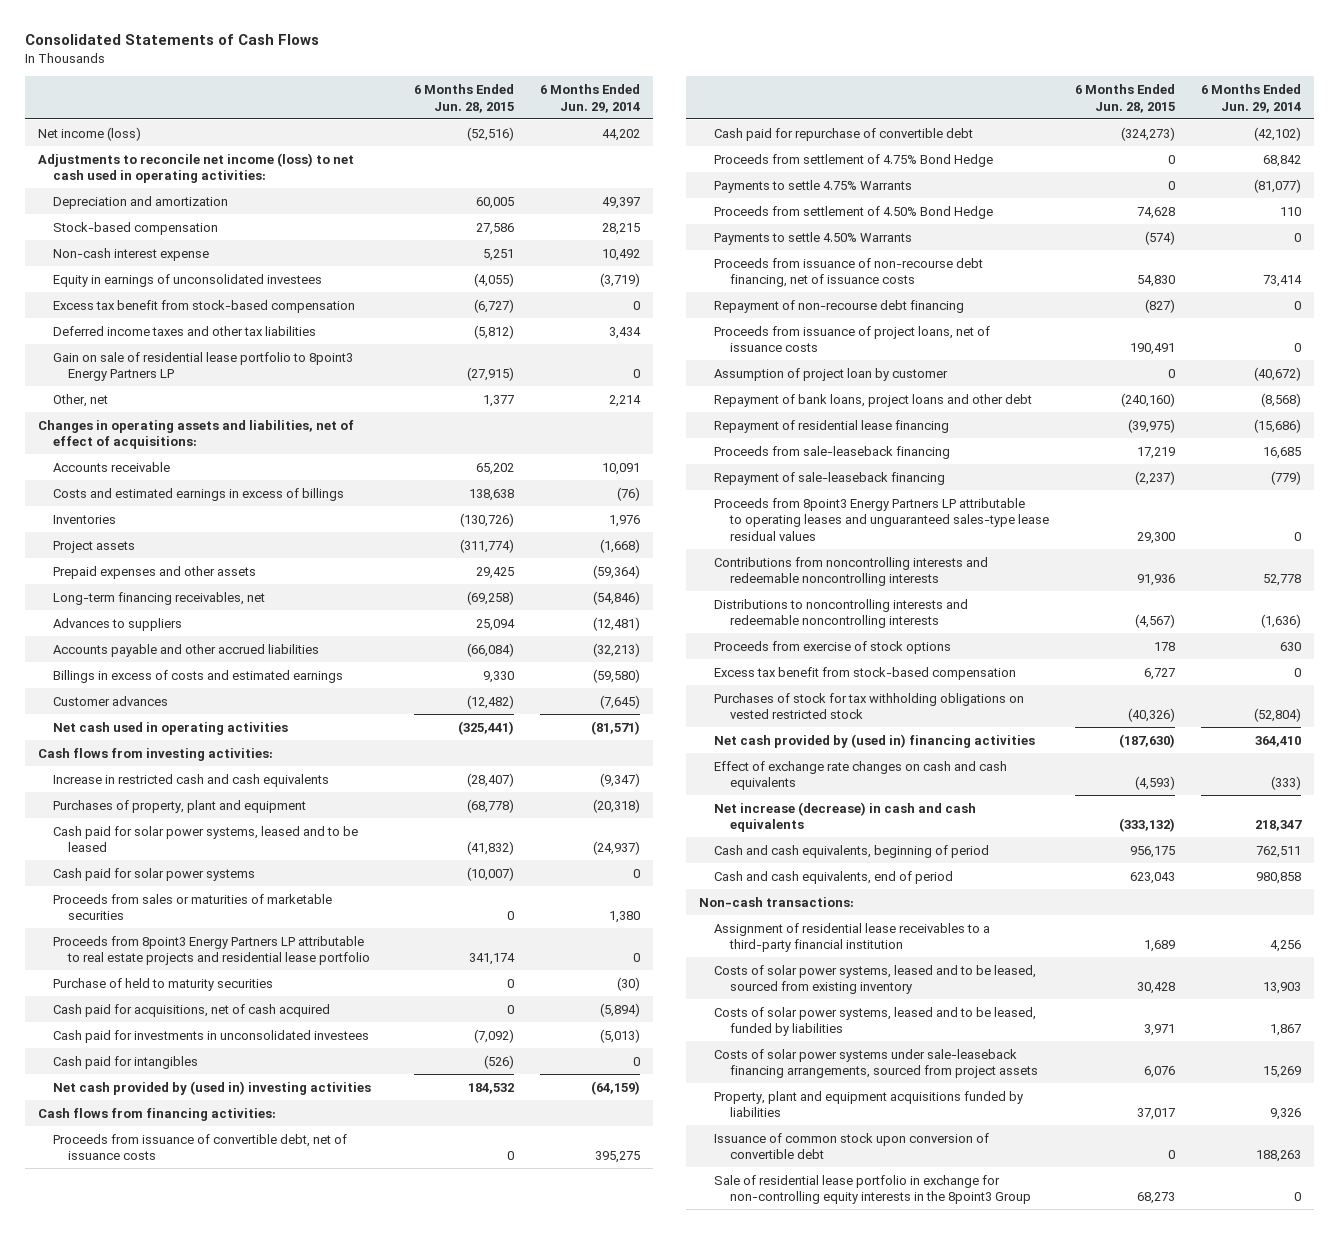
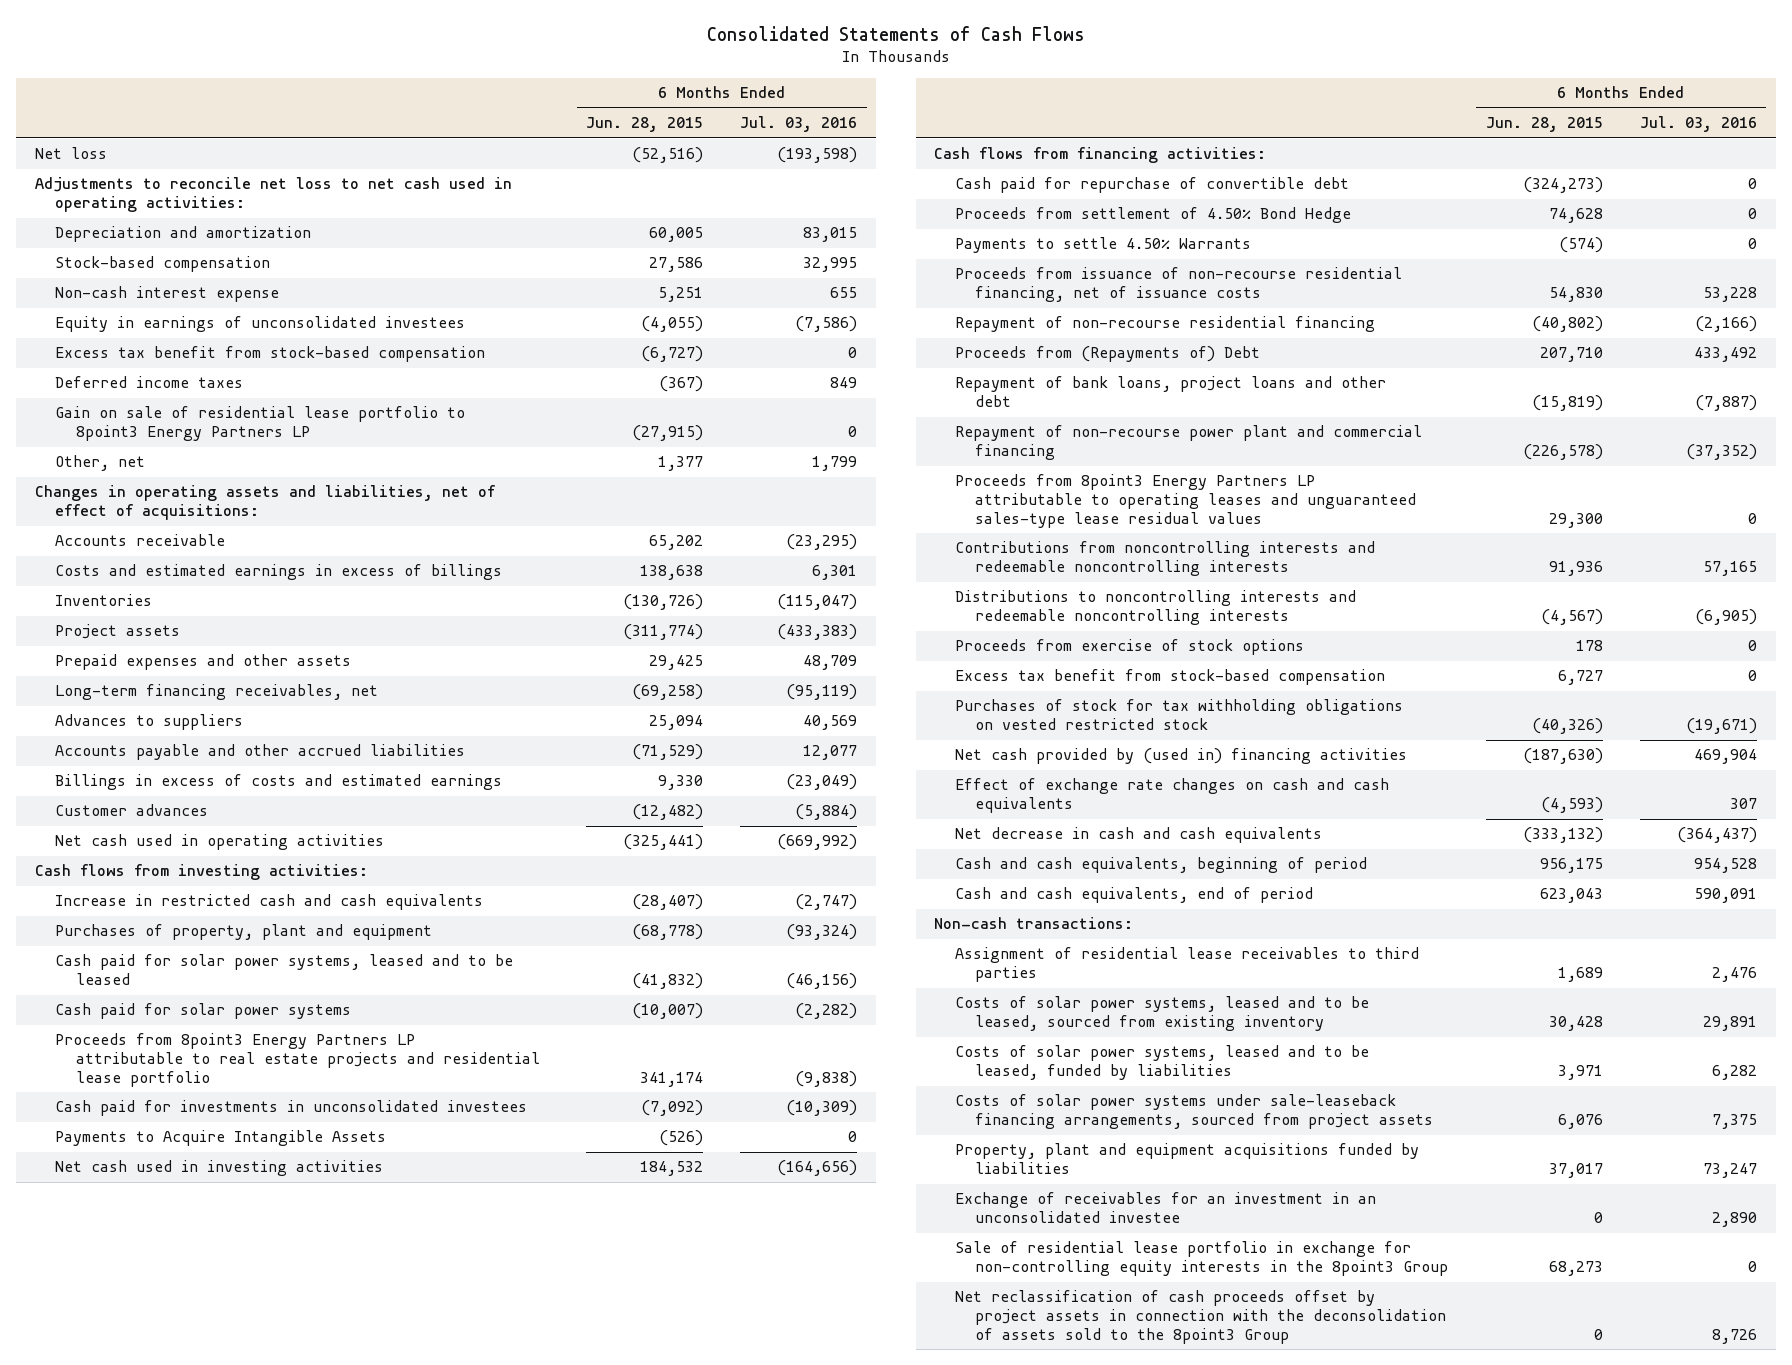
[540,83,641,113] 6 Months Ended Jun. 29, 2014 -> none
none -> [740,116,858,133] Jul. 03, 2016
[38,126,142,141] Net income (loss) -> [34,147,107,160] Net loss
[38,152,355,184] Adjustments to reconcile net income (loss) to net cash used in operating activities: -> [34,177,512,213] Adjustments to reconcile net loss to net cash used in operating activities:
[53,325,317,336] Deferred income taxes and other tax liabilities -> [55,376,244,389] Deferred income taxes
[473,324,514,339] (5,812) -> [658,376,703,393] (367)
[466,642,514,657] (66,084) -> [631,744,703,761] (71,529)
[53,893,333,921] Proceeds from sales or maturities of marketable securities -> none
[53,977,274,991] Purchase of held to maturity securities -> none
[53,1003,331,1017] Cash paid for acquisitions, net of cash acquired -> none
[53,1055,199,1069] Cash paid for intangibles -> [55,1130,387,1147] Payments to Acquire Intangible Assets
[53,1080,372,1095] Net cash provided by (used in) investing activities -> [55,1160,384,1177] Net cash used in investing activities
[53,1133,348,1161] Proceeds from issuance of convertible debt, net of issuance costs -> none
[714,153,994,167] Proceeds from settlement of 4.75% Bond Hedge -> none
[714,179,913,193] Payments to settle 4.75% Warrants -> none
[714,325,991,353] Proceeds from issuance of project loans, net of issuance costs -> none
[714,367,949,381] Assumption of project loan by customer -> none
[714,419,950,433] Repayment of residential lease financing -> none
[714,445,951,459] Proceeds from sale-leaseback financing -> none
[714,257,984,288] Proceeds from issuance of non-recourse debt financing, net of issuance costs -> [954,267,1402,303] Proceeds from issuance of non-recourse residential financing, net of issuance costs
[714,299,965,313] Repayment of non-recourse debt financing -> [954,316,1375,333] Repayment of non-recourse residential financing
[1144,298,1175,313] (827) -> [1531,316,1603,333] (40,802)
none -> [954,346,1260,363] Proceeds from (Repayments of) Debt
[1120,392,1175,407] (240,160) -> [1531,395,1603,412] (15,819)
[714,471,946,485] Repayment of sale-leaseback financing -> [954,425,1422,461] Repayment of non-recourse power plant and commercial financing
[1134,470,1175,485] (2,237) -> [1522,444,1603,461] (226,578)
[714,801,977,833] Net increase (decrease) in cash and cash equivalents -> [954,827,1322,844] Net decrease in cash and cash equivalents
[714,922,991,953] Assignment of residential lease receivables to a third-party financial institution -> [954,947,1419,983] Assignment of residential lease receivables to third parties
[714,1132,990,1160] Issuance of common stock upon conversion of convertible debt -> none
none -> [954,1192,1376,1224] Exchange of receivables for an investment in an unconsolidated investee
none -> [954,1290,1447,1344] Net reclassification of cash proceeds offset by project assets in connection with the deconsolidation of assets sold to the 8point3 Group

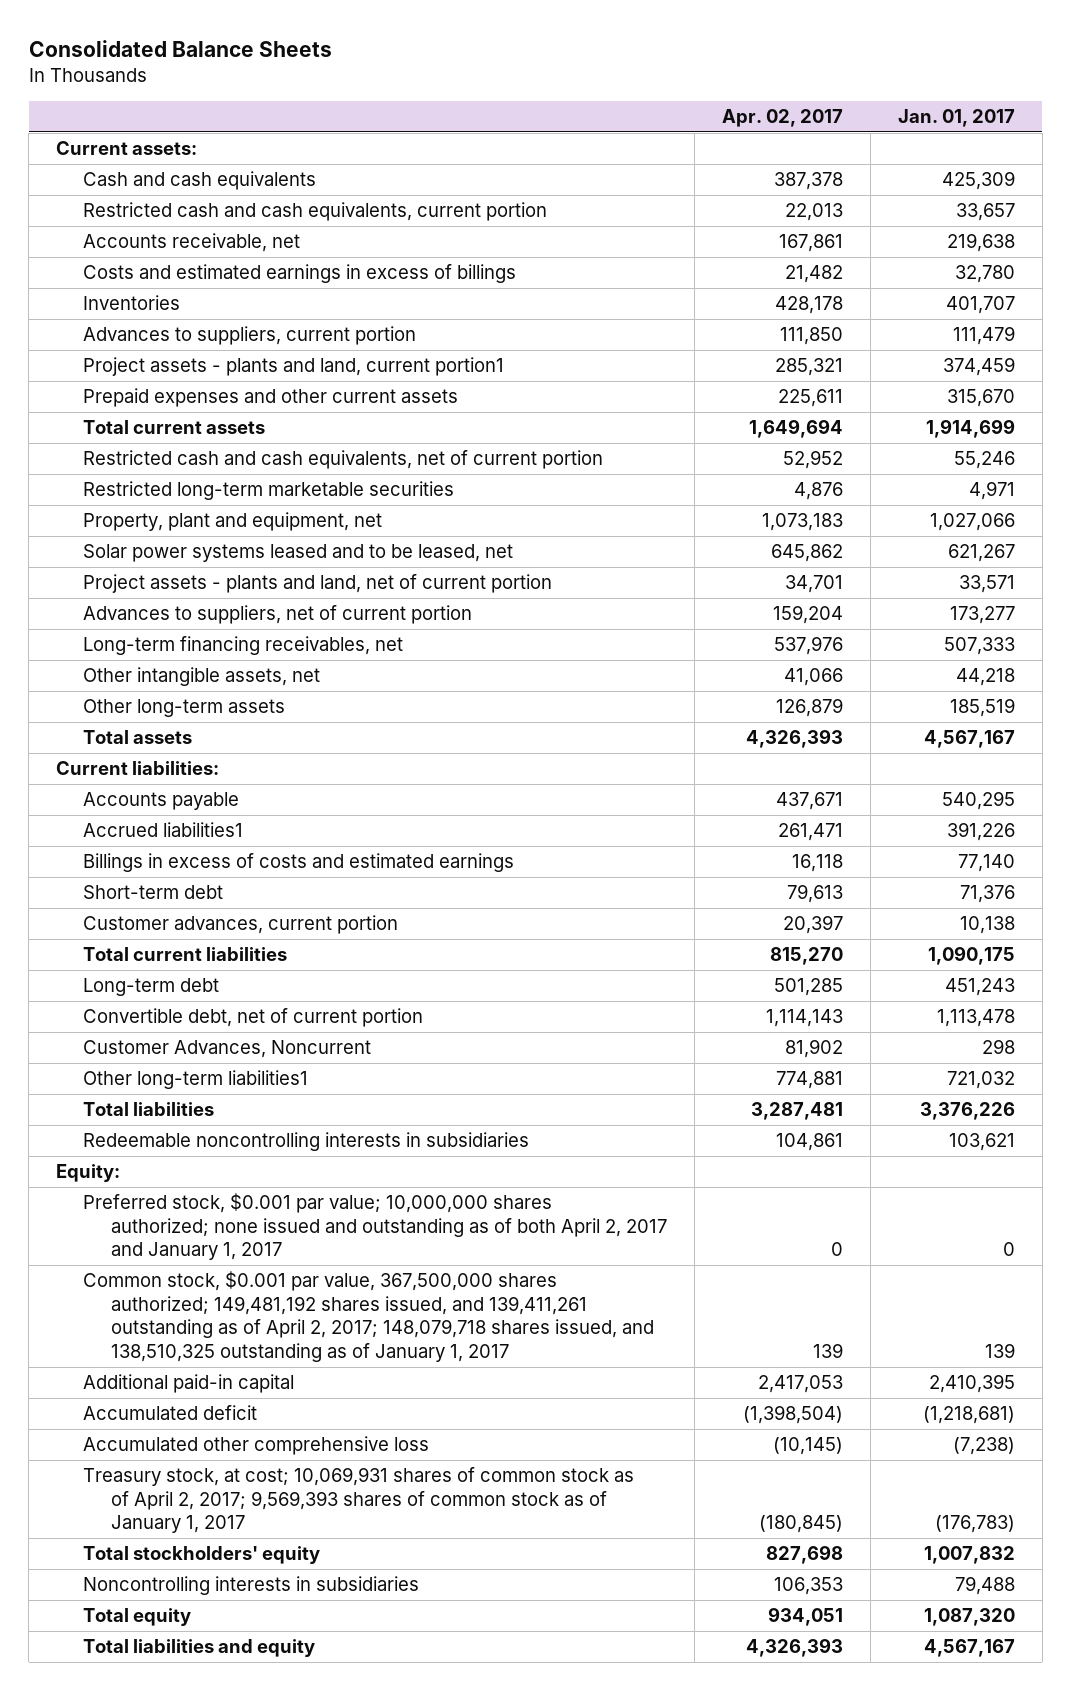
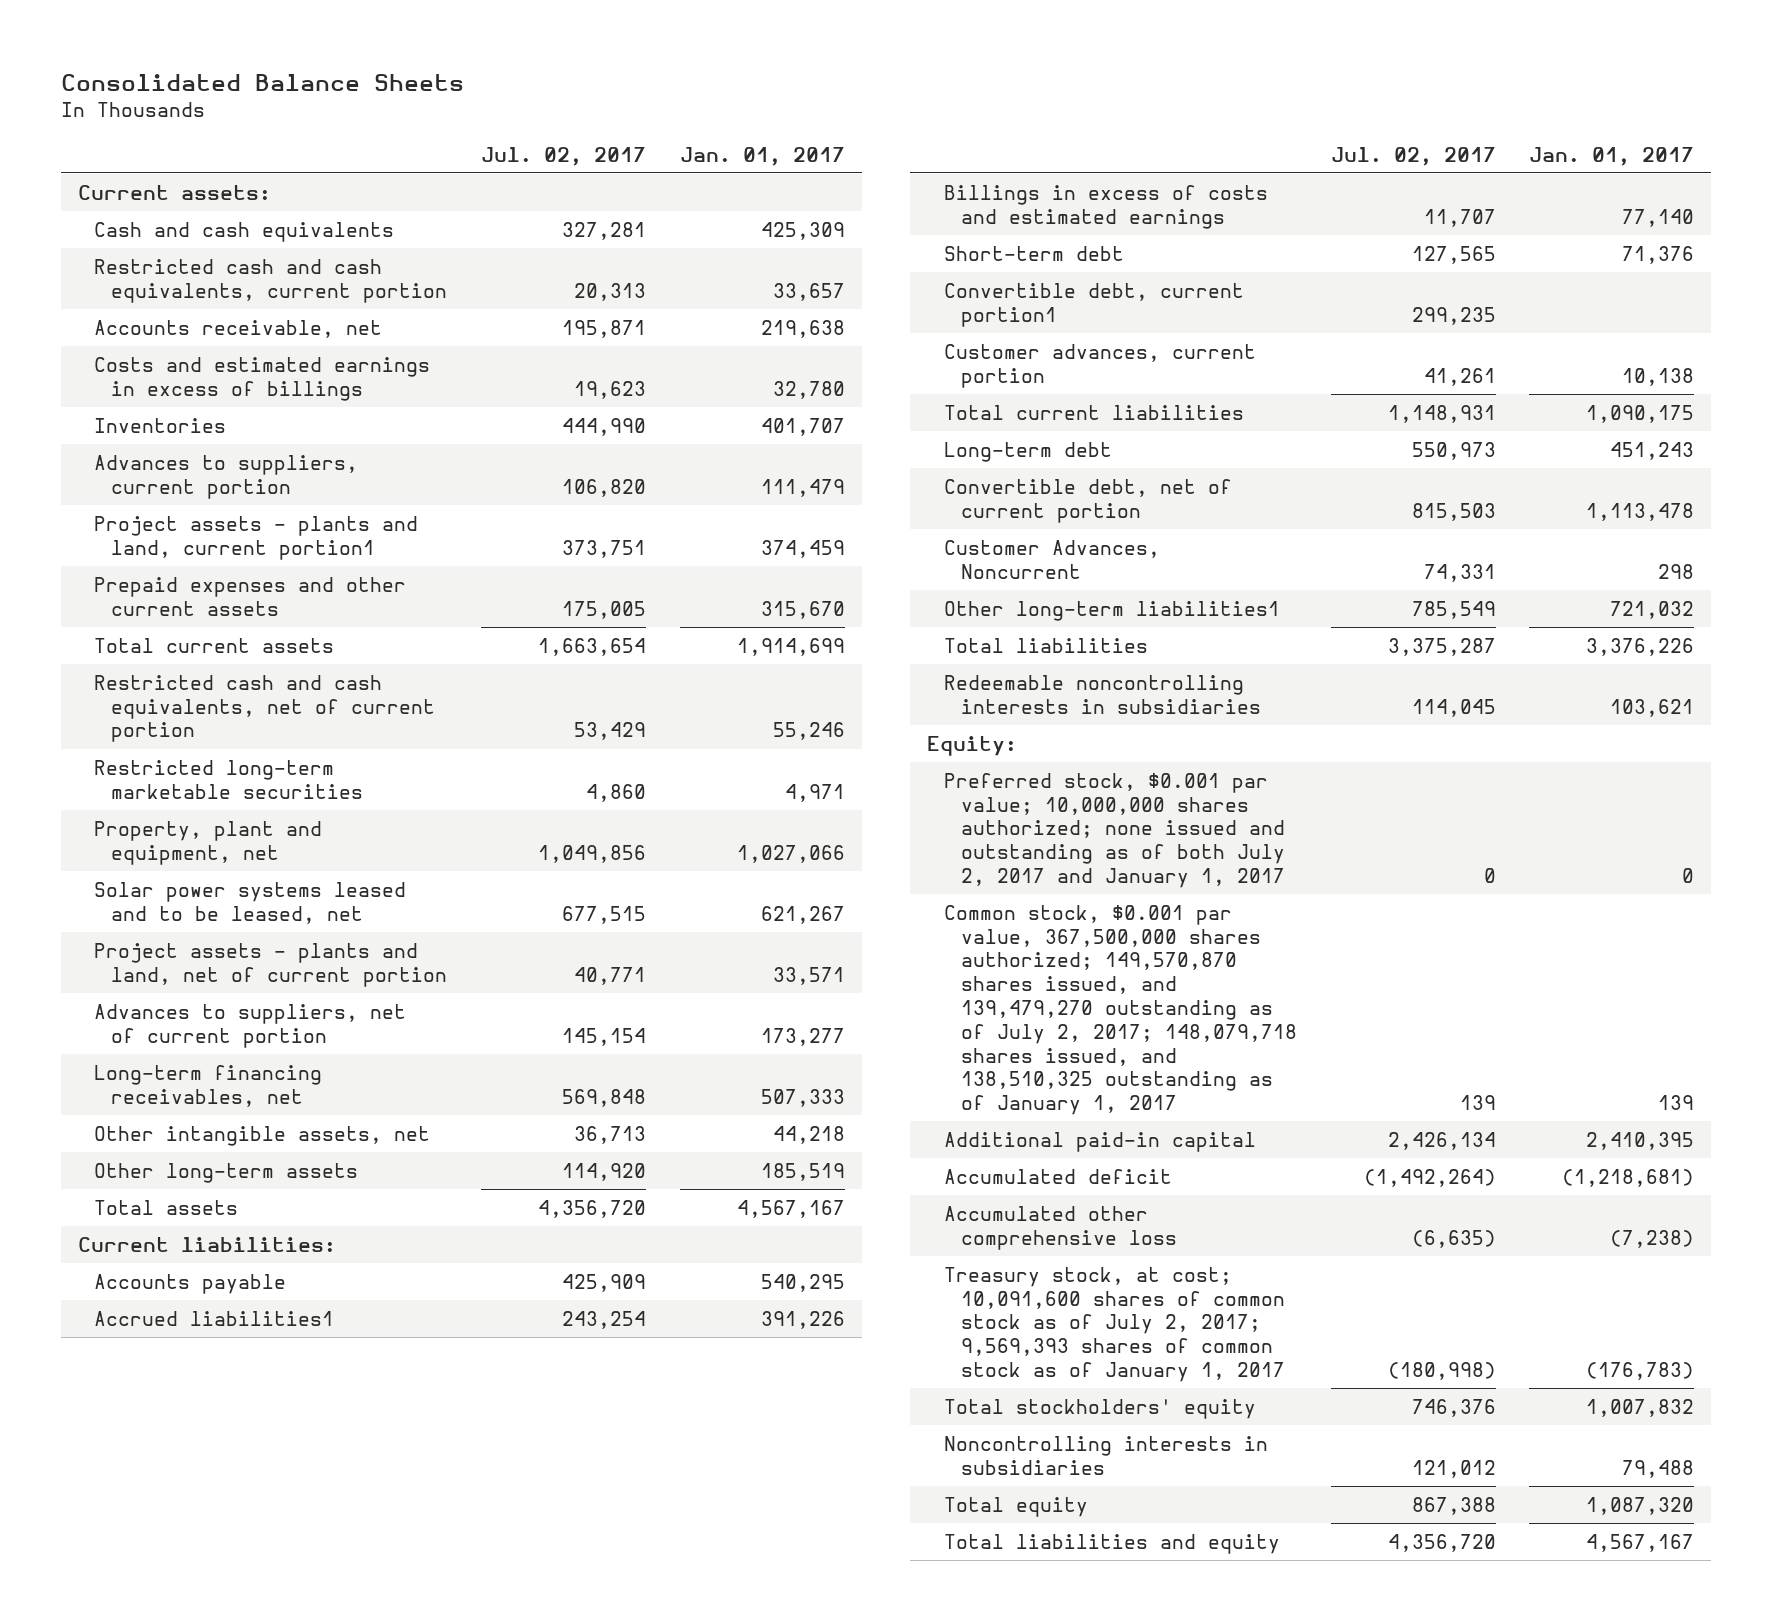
[721,108,843,127] Apr. 02, 2017 -> none
none -> [481,146,647,166] Jul. 02, 2017
none -> [943,282,1244,327] Convertible debt, current portion1
[83,1193,667,1261] Preferred stock, $0.001 par value; 10,000,000 shares authorized; none issued and outstanding as of both April 2, 2017 and January 1, 2017 -> [943,772,1285,889] Preferred stock, $0.001 par value; 10,000,000 shares authorized; none issued and outstanding as of both July 2, 2017 and January 1, 2017
[83,1271,654,1362] Common stock, $0.001 par value, 367,500,000 shares authorized; 149,481,192 shares issued, and 139,411,261 outstanding as of April 2, 2017; 148,079,718 shares issued, and 138,510,325 outstanding as of January 1, 2017 -> [943,904,1297,1116] Common stock, $0.001 par value, 367,500,000 shares authorized; 149,570,870 shares issued, and 139,479,270 outstanding as of July 2, 2017; 148,079,718 shares issued, and 138,510,325 outstanding as of January 1, 2017
[83,1467,635,1534] Treasury stock, at cost; 10,069,931 shares of common stock as of April 2, 2017; 9,569,393 shares of common stock as of January 1, 2017 -> [943,1266,1285,1383] Treasury stock, at cost; 10,091,600 shares of common stock as of July 2, 2017; 9,569,393 shares of common stock as of January 1, 2017

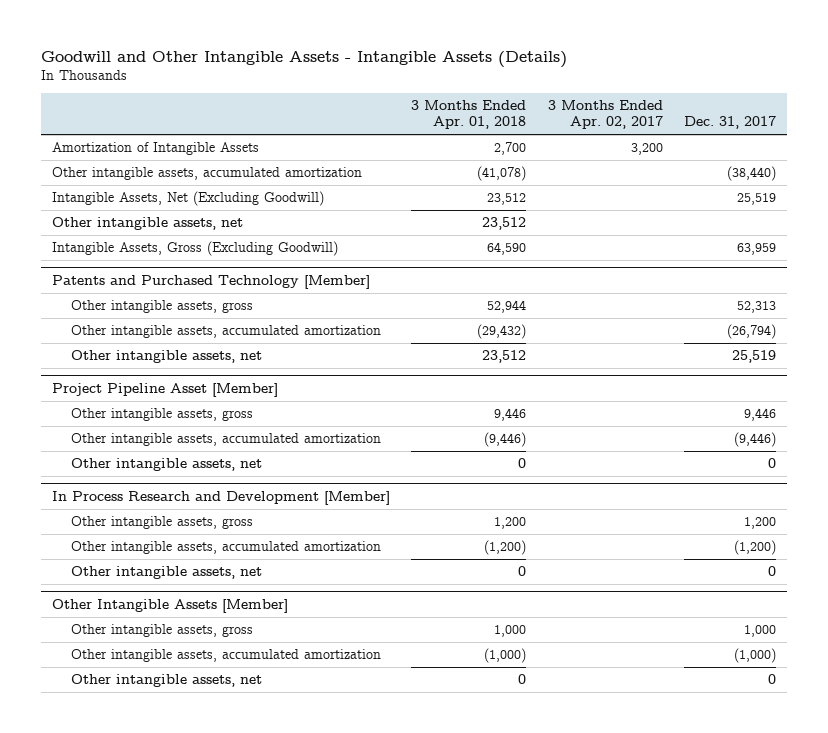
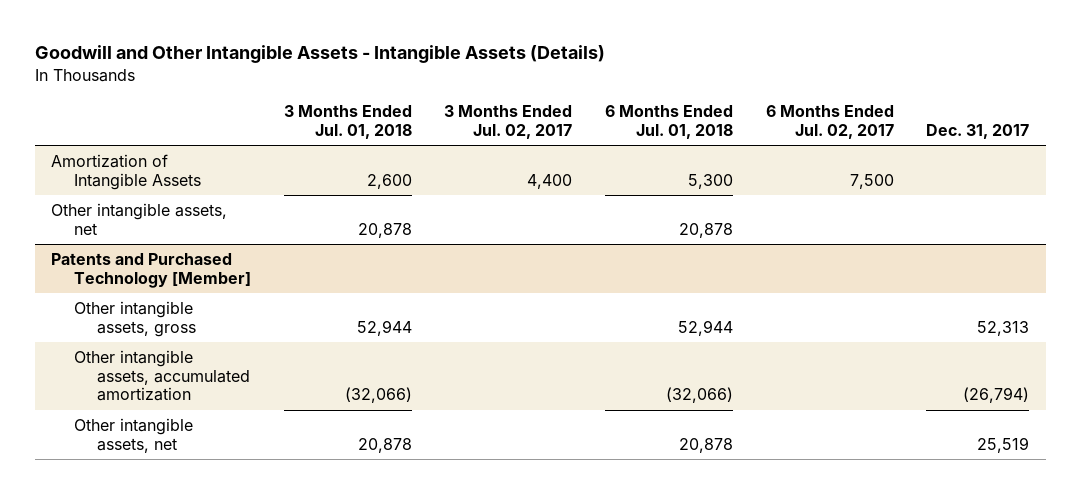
[411,100,527,130] 3 Months Ended Apr. 01, 2018 -> none
[547,100,663,130] 3 Months Ended Apr. 02, 2017 -> none
none -> [283,105,412,139] 3 Months Ended Jul. 01, 2018
none -> [444,105,573,139] 3 Months Ended Jul. 02, 2017
none -> [605,105,734,139] 6 Months Ended Jul. 01, 2018
none -> [765,105,894,139] 6 Months Ended Jul. 02, 2017
[51,167,362,181] Other intangible assets, accumulated amortization -> none
[51,191,324,207] Intangible Assets, Net (Excluding Goodwill) -> none
[51,241,338,257] Intangible Assets, Gross (Excluding Goodwill) -> none
[51,383,278,398] Project Pipeline Asset [Member] -> none
[71,408,254,422] Other intangible assets, gross -> none
[71,433,382,447] Other intangible assets, accumulated amortization -> none
[71,458,263,472] Other intangible assets, net -> none
[51,491,390,506] In Process Research and Development [Member] -> none
[71,516,254,530] Other intangible assets, gross -> none
[71,541,382,555] Other intangible assets, accumulated amortization -> none
[71,566,263,580] Other intangible assets, net -> none
[51,599,288,614] Other Intangible Assets [Member] -> none
[71,624,254,638] Other intangible assets, gross -> none
[71,649,382,663] Other intangible assets, accumulated amortization -> none
[71,674,263,688] Other intangible assets, net -> none

